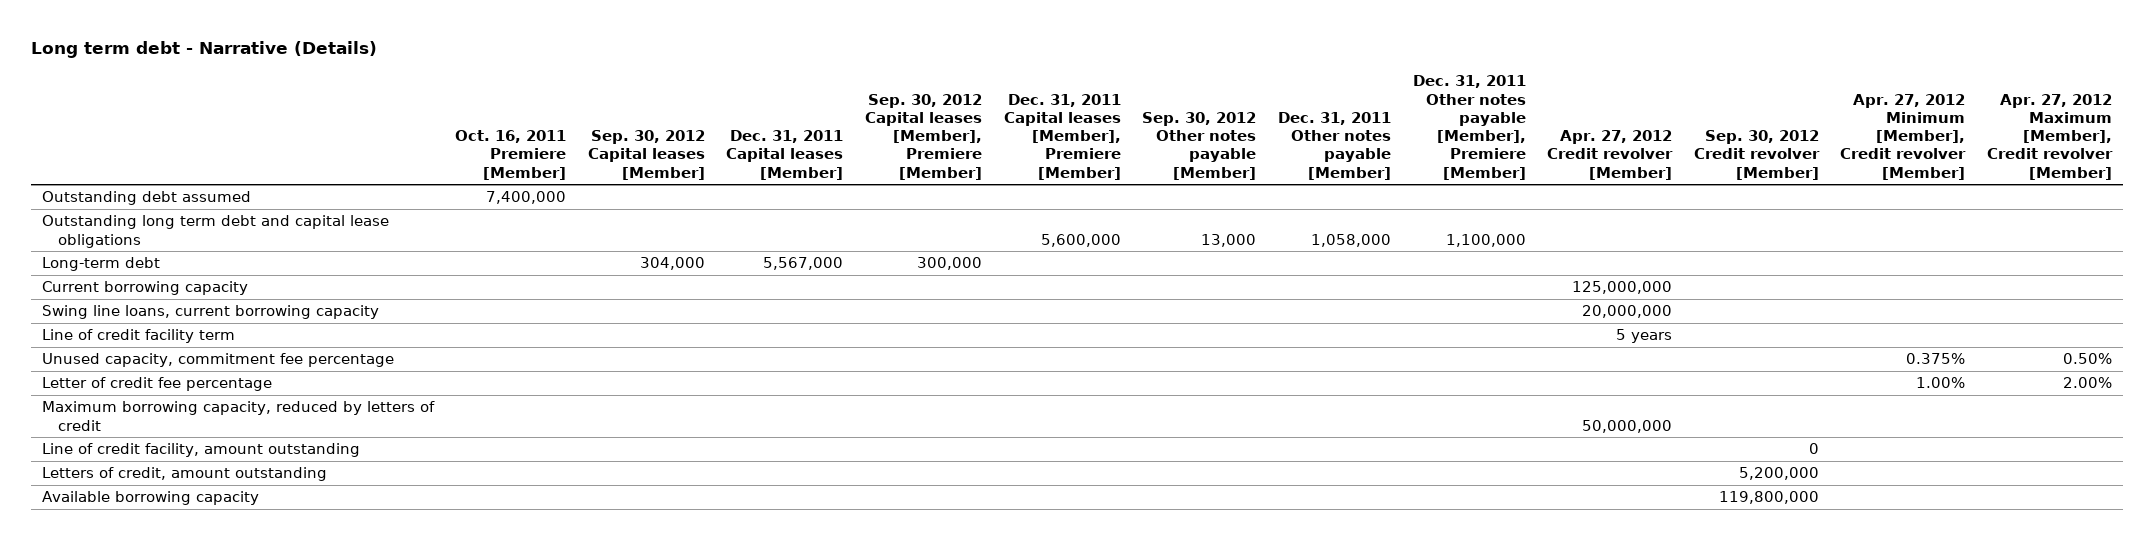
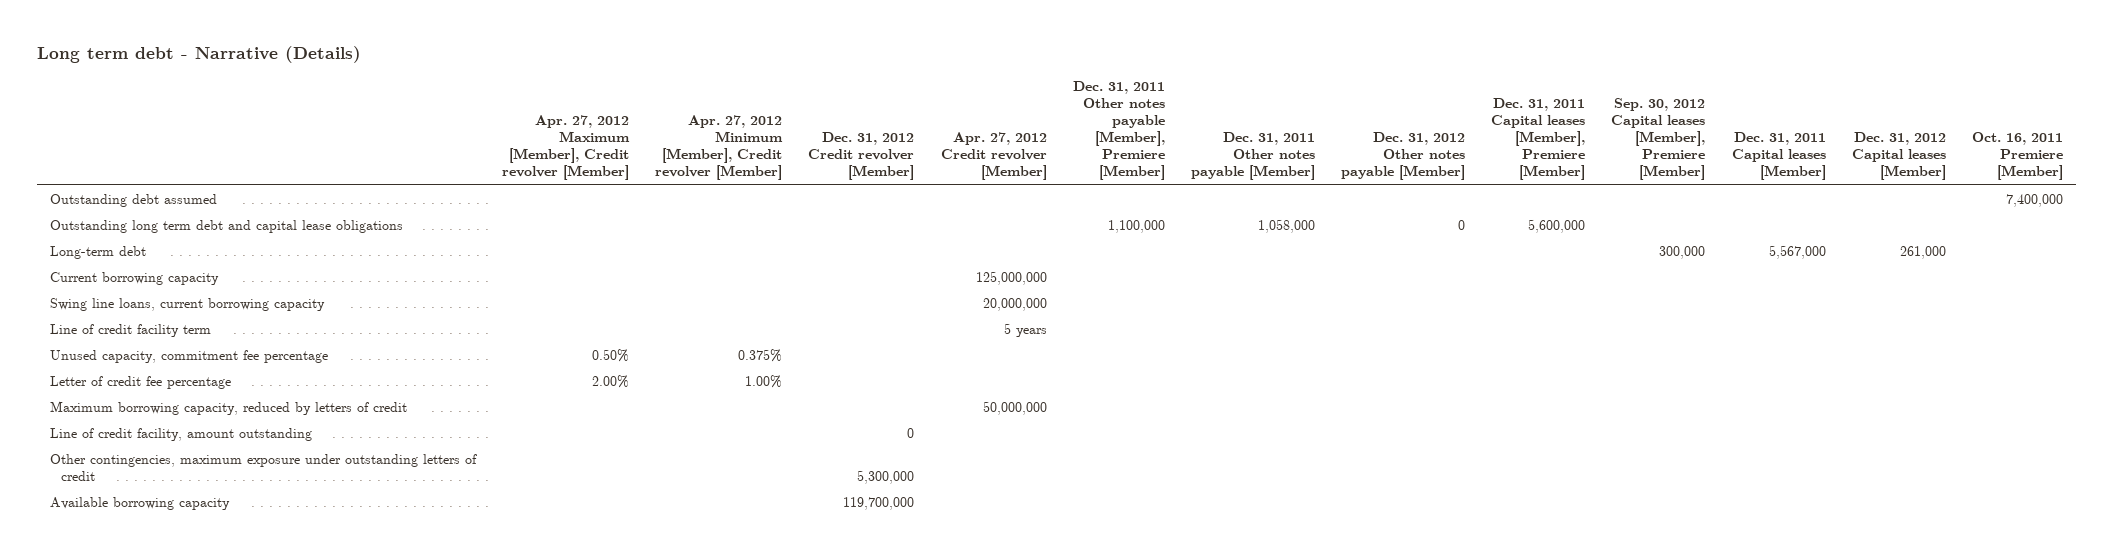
[587,130,705,180] Sep. 30, 2012 Capital leases [Member] -> none
[1142,111,1257,180] Sep. 30, 2012 Other notes payable [Member] -> none
[1693,130,1820,180] Sep. 30, 2012 Credit revolver [Member] -> none
none -> [808,132,915,181] Dec. 31, 2012 Credit revolver [Member]
none -> [1341,132,1466,181] Dec. 31, 2012 Other notes payable [Member]
none -> [1851,132,1946,181] Dec. 31, 2012 Capital leases [Member]
[41,467,327,482] Letters of credit, amount outstanding -> [49,454,477,482] Other contingencies, maximum exposure under outstanding letters of credit

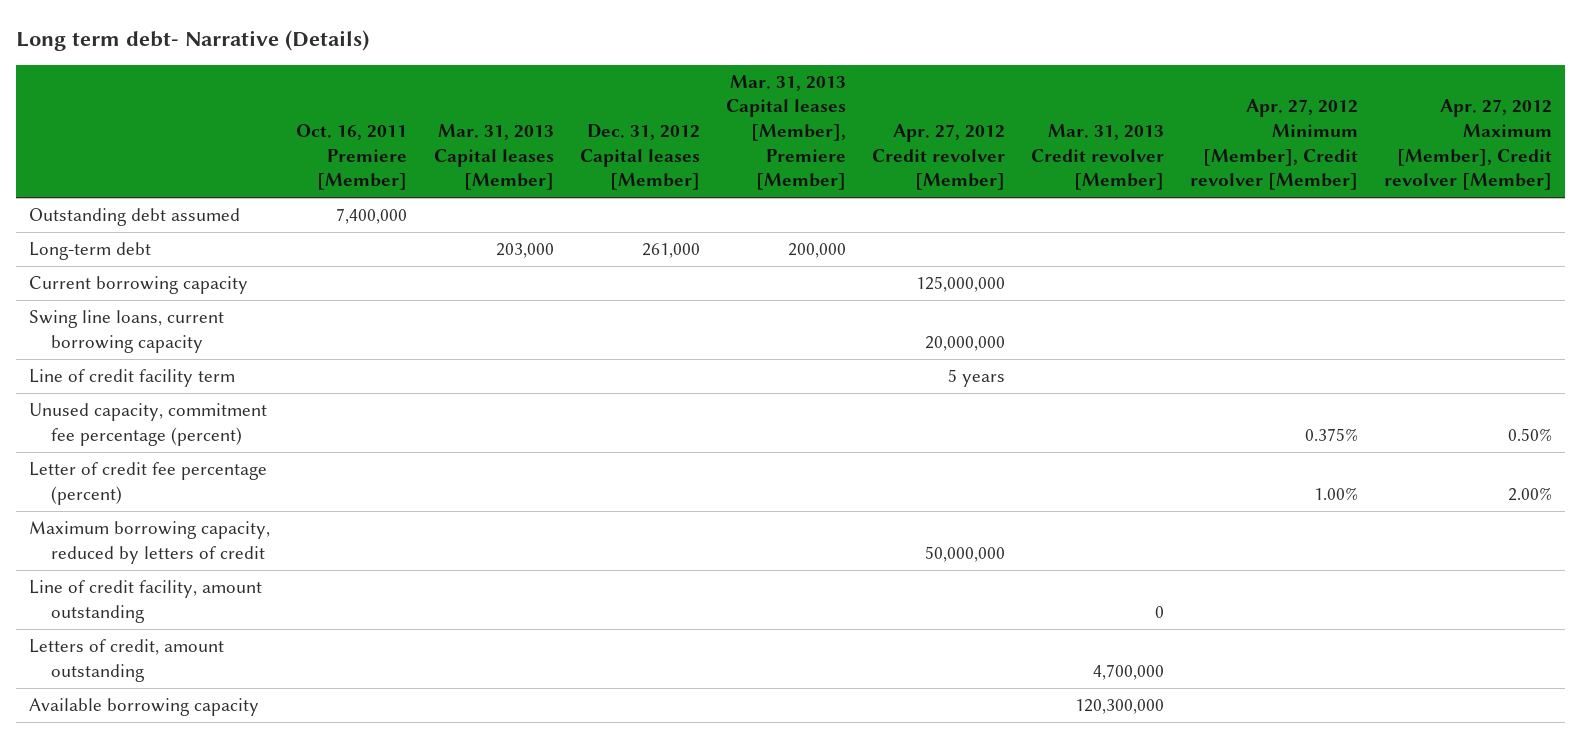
[36,45,361,63] Long term debt - Narrative (Details) -> [16,29,370,51] Long term debt- Narrative (Details)
[808,132,915,181] Dec. 31, 2012 Credit revolver [Member] -> none
[1072,80,1165,181] Dec. 31, 2011 Other notes payable [Member], Premiere [Member] -> none
[1190,132,1315,181] Dec. 31, 2011 Other notes payable [Member] -> none
[1341,132,1466,181] Dec. 31, 2012 Other notes payable [Member] -> none
[1491,97,1586,181] Dec. 31, 2011 Capital leases [Member], Premiere [Member] -> none
[1611,97,1706,181] Sep. 30, 2012 Capital leases [Member], Premiere [Member] -> none
[1731,132,1826,181] Dec. 31, 2011 Capital leases [Member] -> none
none -> [433,124,554,191] Mar. 31, 2013 Capital leases [Member]
none -> [725,74,846,191] Mar. 31, 2013 Capital leases [Member], Premiere [Member]
none -> [1031,124,1165,191] Mar. 31, 2013 Credit revolver [Member]
[49,220,403,234] Outstanding long term debt and capital lease obligations -> none
[49,350,328,364] Unused capacity, commitment fee percentage -> [29,403,268,446] Unused capacity, commitment fee percentage (percent)
[49,376,231,390] Letter of credit fee percentage -> [29,462,268,505] Letter of credit fee percentage (percent)
[49,454,477,482] Other contingencies, maximum exposure under outstanding letters of credit -> [29,639,225,682] Letters of credit, amount outstanding

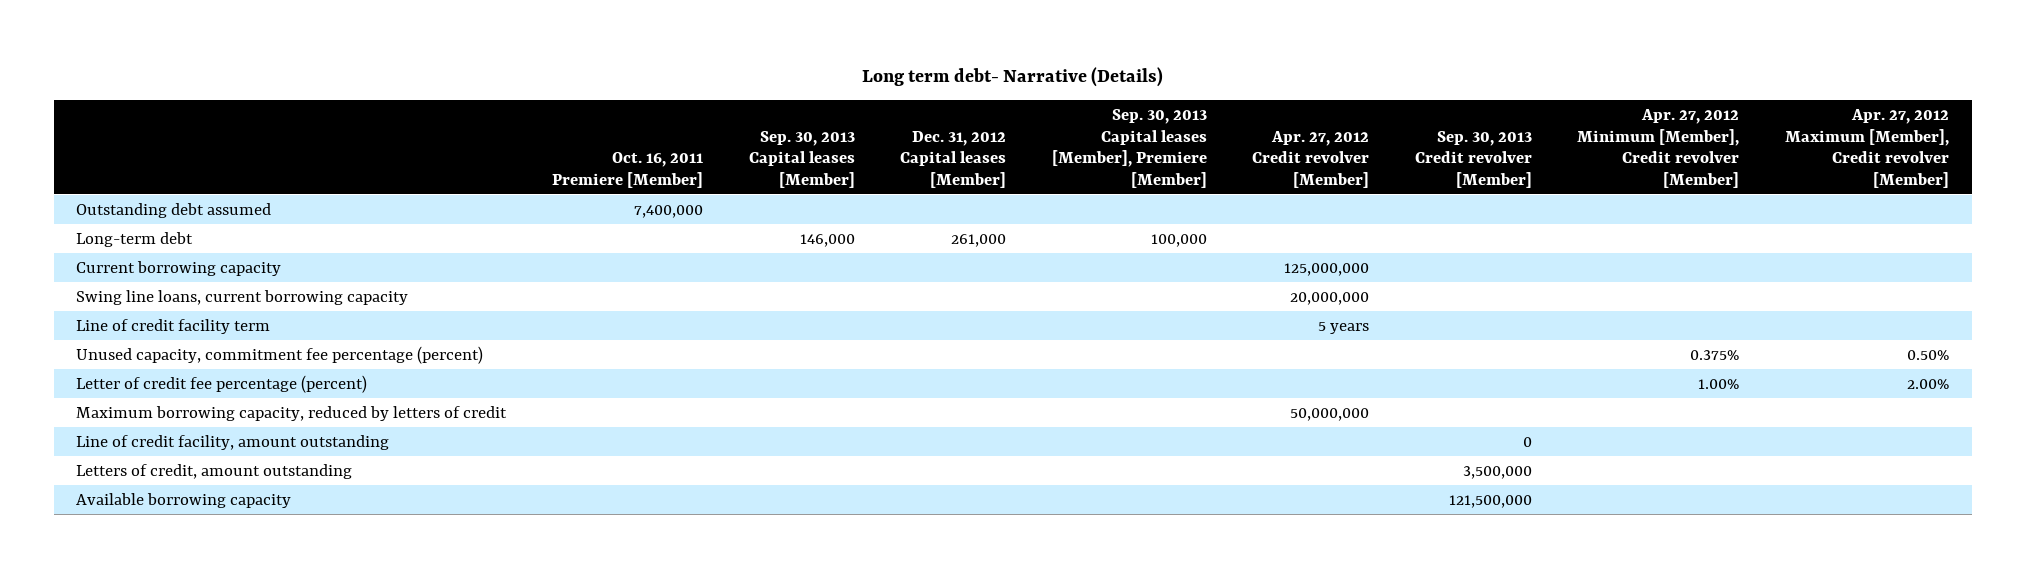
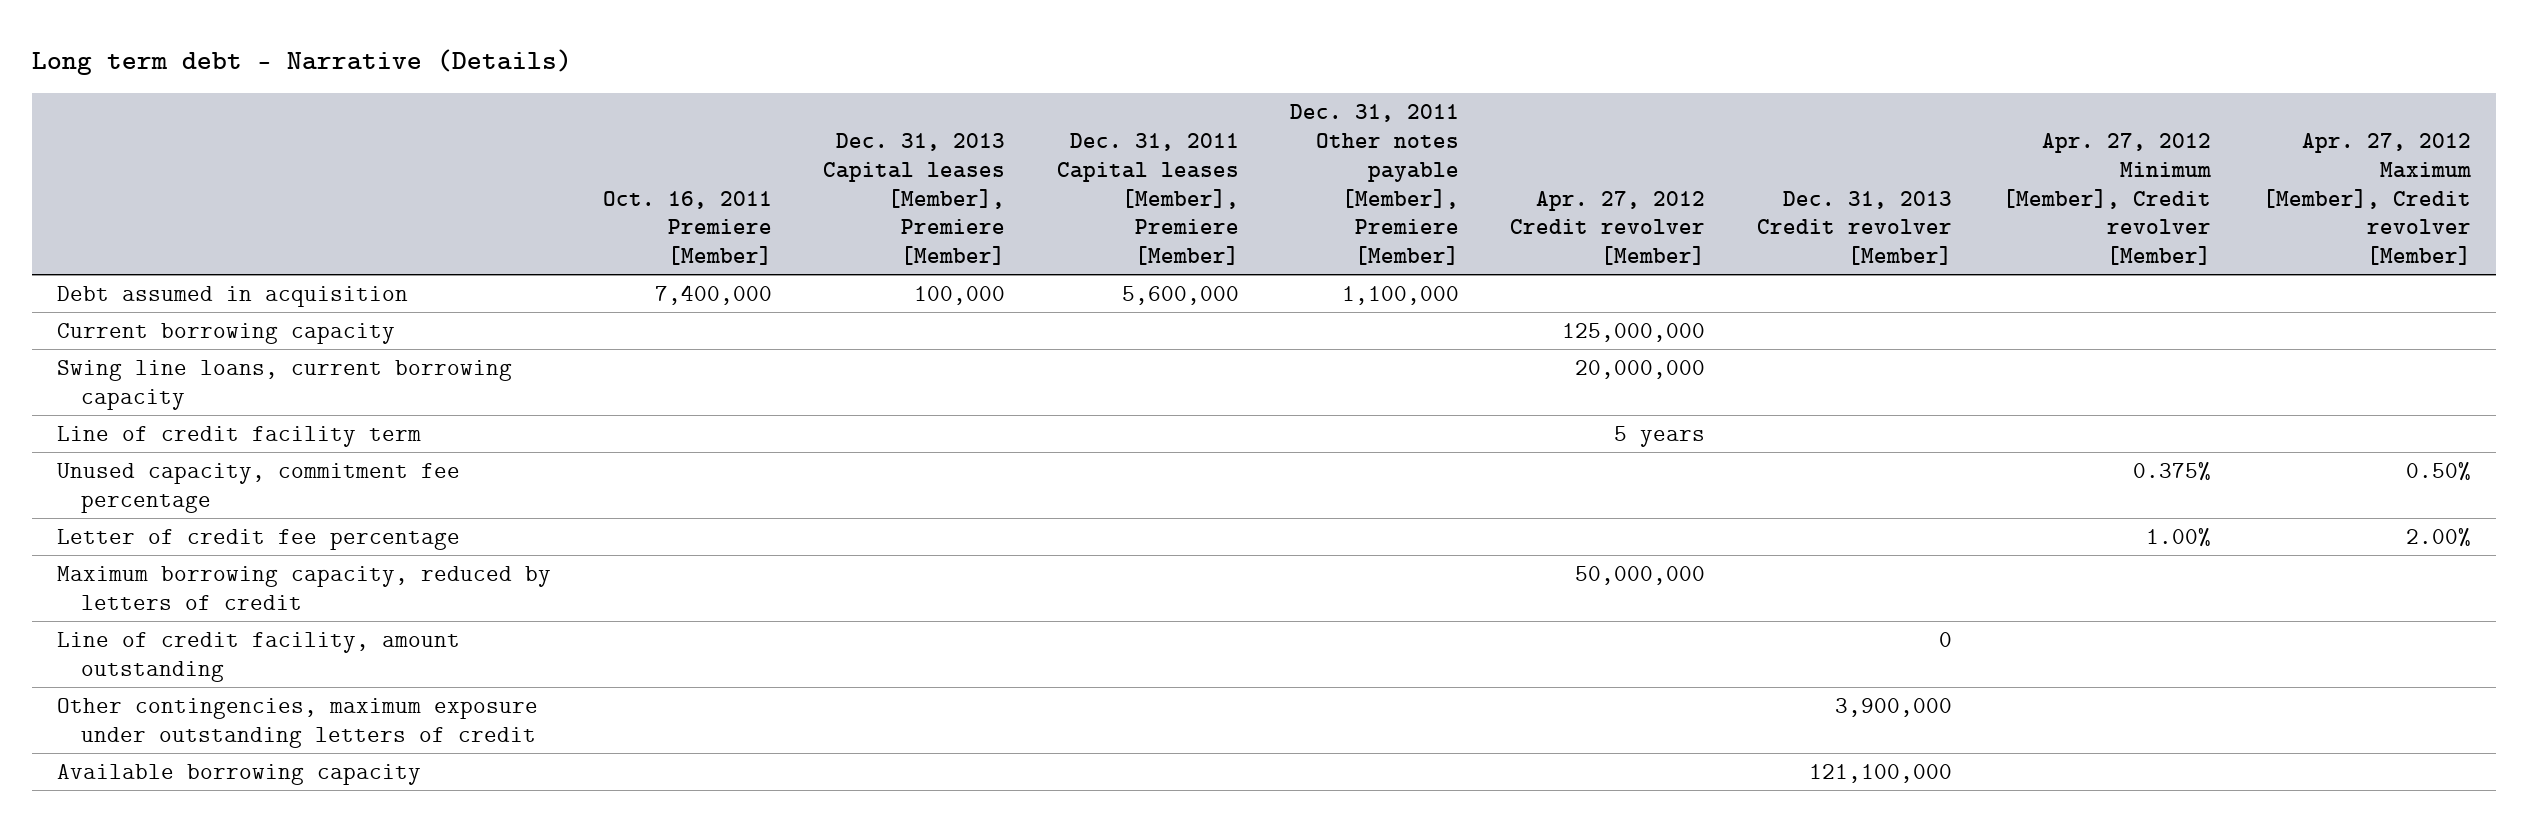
[861,67,1163,88] Long term debt- Narrative (Details) -> [31,49,572,76] Long term debt - Narrative (Details)
[748,130,855,188] Sep. 30, 2013 Capital leases [Member] -> none
[900,130,1007,188] Dec. 31, 2012 Capital leases [Member] -> none
[1051,108,1207,188] Sep. 30, 2013 Capital leases [Member], Premiere [Member] -> none
[1414,130,1532,188] Sep. 30, 2013 Credit revolver [Member] -> none
none -> [823,133,1006,266] Dec. 31, 2013 Capital leases [Member], Premiere [Member]
none -> [1056,133,1239,266] Dec. 31, 2011 Capital leases [Member], Premiere [Member]
none -> [1289,104,1459,266] Dec. 31, 2011 Other notes payable [Member], Premiere [Member]
none -> [1756,190,1952,266] Dec. 31, 2013 Credit revolver [Member]
[76,202,272,218] Outstanding debt assumed -> none
[76,231,194,247] Long-term debt -> none
none -> [57,285,409,307] Debt assumed in acquisition
[76,345,484,364] Unused capacity, commitment fee percentage (percent) -> [57,462,461,513] Unused capacity, commitment fee percentage
[76,374,368,393] Letter of credit fee percentage (percent) -> [57,528,461,550] Letter of credit fee percentage
[76,463,353,479] Letters of credit, amount outstanding -> [57,697,539,748] Other contingencies, maximum exposure under outstanding letters of credit

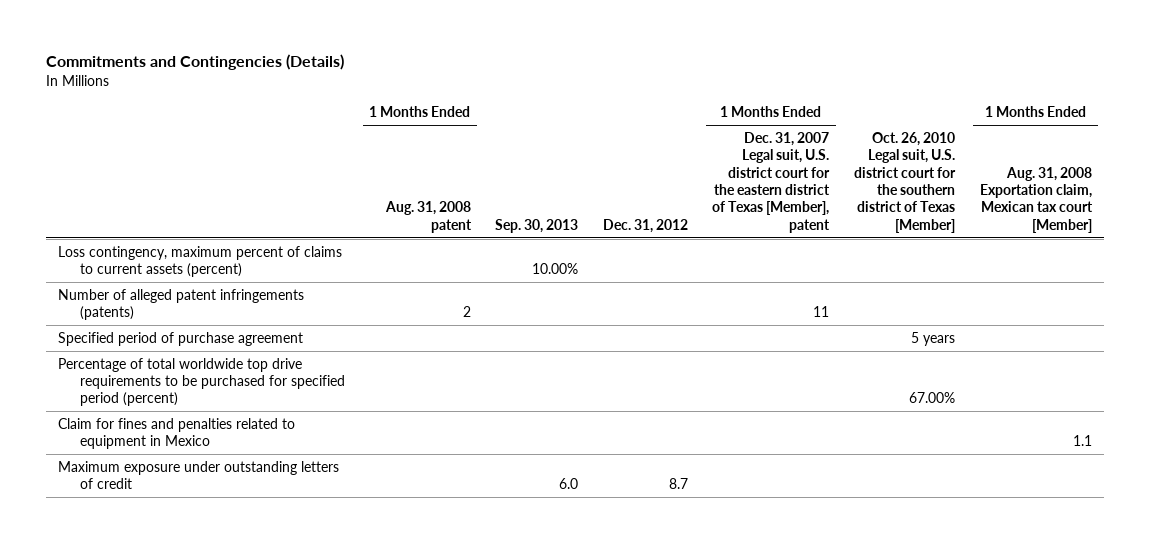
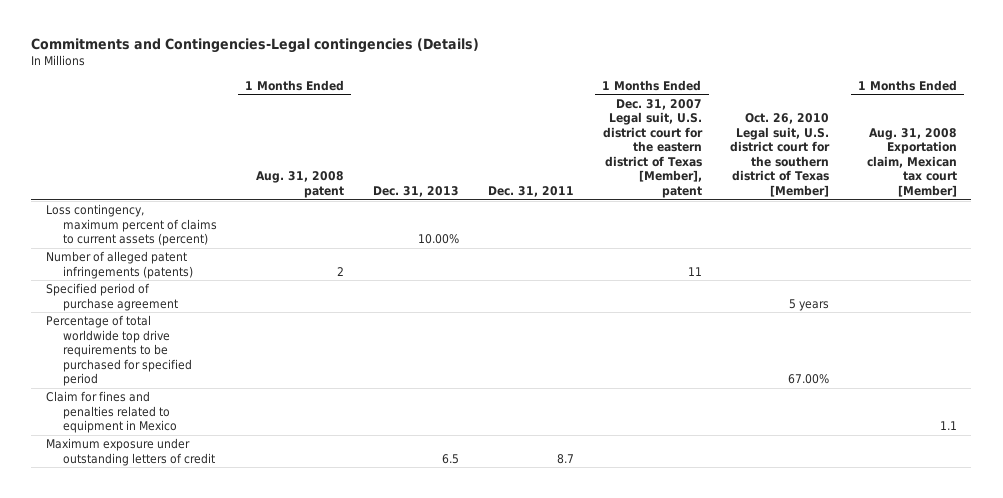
[46,54,345,71] Commitments and Contingencies (Details) -> [31,38,480,54] Commitments and Contingencies-Legal contingencies (Details)
[495,218,579,233] Sep. 30, 2013 -> none
[602,218,688,233] Dec. 31, 2012 -> none
none -> [373,186,460,198] Dec. 31, 2013
none -> [487,186,574,198] Dec. 31, 2011
[58,357,346,407] Percentage of total worldwide top drive requirements to be purchased for specified period (percent) -> [45,315,192,387] Percentage of total worldwide top drive requirements to be purchased for specified period

